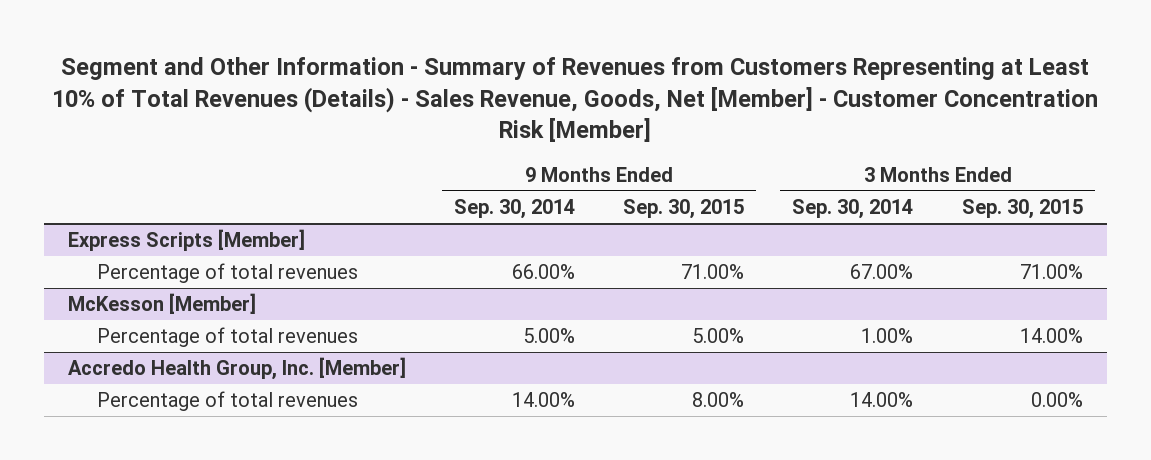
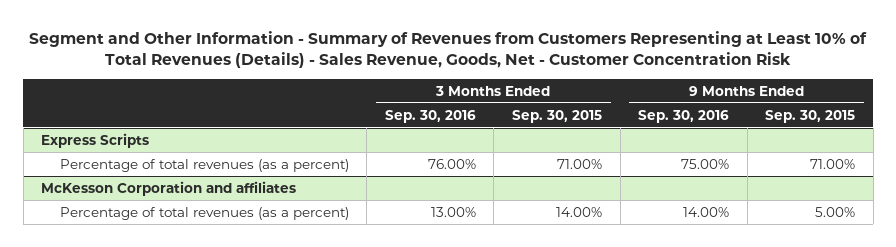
[52,57,1099,143] Segment and Other Information - Summary of Revenues from Customers Representing at Least 10% of Total Revenues (Details) - Sales Revenue, Goods, Net [Member] - Customer Concentration Risk [Member] -> [29,31,868,69] Segment and Other Information - Summary of Revenues from Customers Representing at Least 10% of Total Revenues (Details) - Sales Revenue, Goods, Net - Customer Concentration Risk
[454,199,576,220] Sep. 30, 2014 -> none
[792,199,914,220] Sep. 30, 2014 -> none
none -> [384,109,476,123] Sep. 30, 2016
none -> [638,109,730,123] Sep. 30, 2016
[68,357,407,381] Accredo Health Group, Inc. [Member] -> none
[97,391,359,412] Percentage of total revenues -> none
[68,229,306,252] Express Scripts [Member] -> [41,132,150,148] Express Scripts
[97,263,359,284] Percentage of total revenues -> [59,158,349,172] Percentage of total revenues (as a percent)
[68,293,257,315] McKesson [Member] -> [41,180,297,196] McKesson Corporation and affiliates
[97,327,359,348] Percentage of total revenues -> [59,206,349,220] Percentage of total revenues (as a percent)

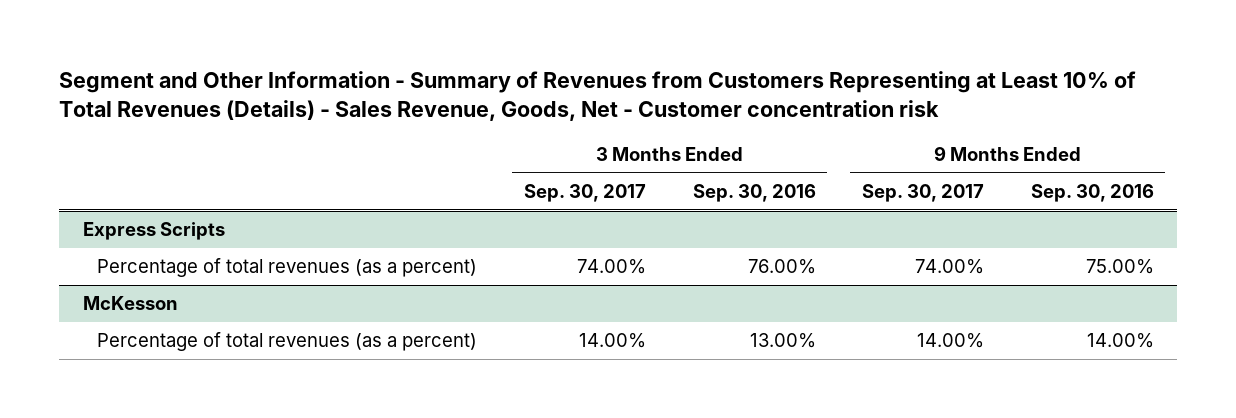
[29,31,868,69] Segment and Other Information - Summary of Revenues from Customers Representing at Least 10% of Total Revenues (Details) - Sales Revenue, Goods, Net - Customer Concentration Risk -> [59,71,1137,122] Segment and Other Information - Summary of Revenues from Customers Representing at Least 10% of Total Revenues (Details) - Sales Revenue, Goods, Net - Customer concentration risk
[512,109,603,123] Sep. 30, 2015 -> none
[765,109,856,123] Sep. 30, 2015 -> none
none -> [523,184,646,203] Sep. 30, 2017
none -> [862,184,985,203] Sep. 30, 2017
[41,180,297,196] McKesson Corporation and affiliates -> [82,296,178,311] McKesson

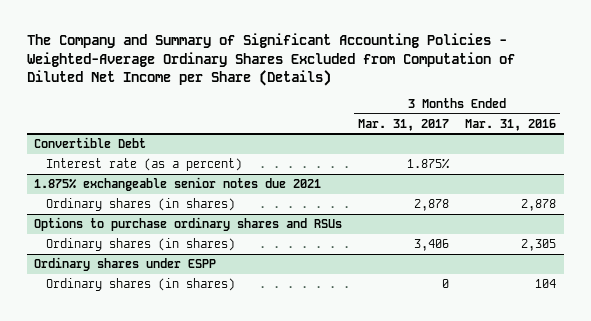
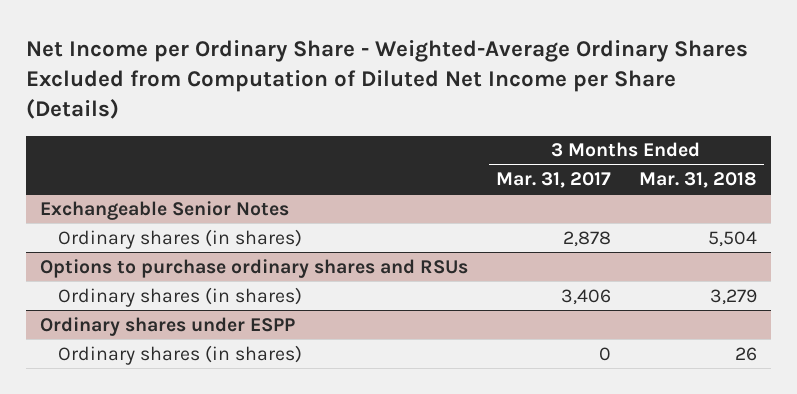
[26,33,515,87] The Company and Summary of Significant Accounting Policies - Weighted-Average Ordinary Shares Excluded from Computation of Diluted Net Income per Share (Details) -> [25,39,748,120] Net Income per Ordinary Share - Weighted-Average Ordinary Shares Excluded from Computation of Diluted Net Income per Share (Details)
[465,118,557,131] Mar. 31, 2016 -> none
none -> [638,171,757,188] Mar. 31, 2018
[34,136,147,148] Convertible Debt -> none
[45,157,242,171] Interest rate (as a percent) -> none
[34,176,322,191] 1.875% exchangeable senior notes due 2021 -> [39,200,289,220] Exchangeable Senior Notes

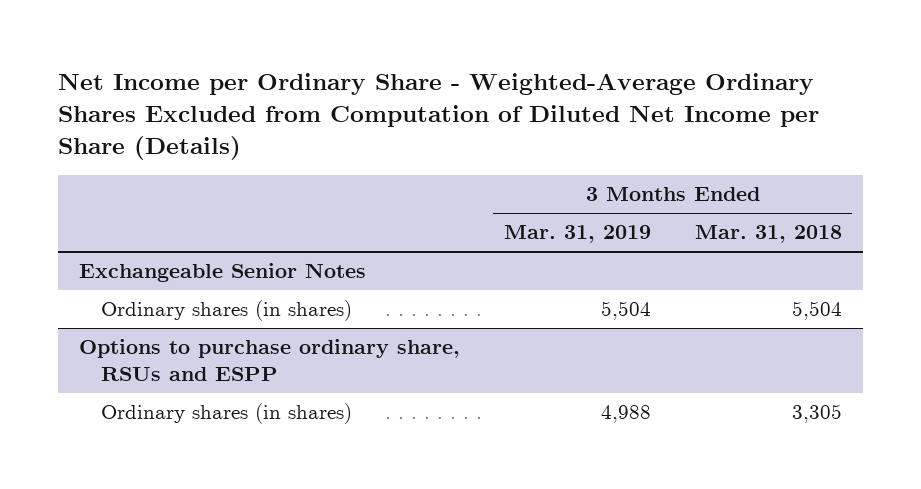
[495,171,611,188] Mar. 31, 2017 -> none
none -> [504,225,652,244] Mar. 31, 2019
[39,316,295,336] Ordinary shares under ESPP -> none
[58,344,303,365] Ordinary shares (in shares) -> none
[39,258,468,278] Options to purchase ordinary shares and RSUs -> [79,339,461,381] Options to purchase ordinary share, RSUs and ESPP
[709,288,757,305] 3,279 -> [791,404,842,424] 3,305

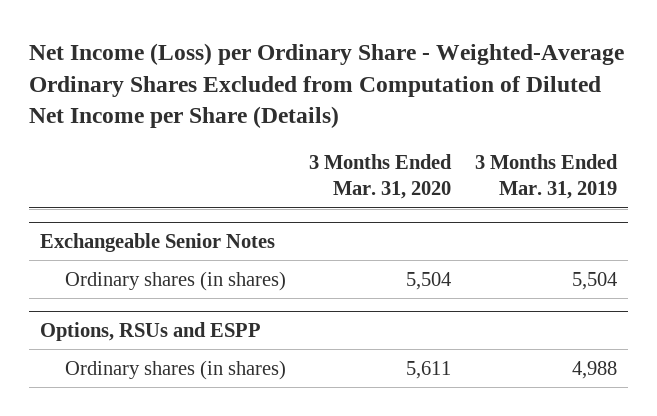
[57,72,819,161] Net Income per Ordinary Share - Weighted-Average Ordinary Shares Excluded from Computation of Diluted Net Income per Share (Details) -> [28,43,624,129] Net Income (Loss) per Ordinary Share - Weighted-Average Ordinary Shares Excluded from Computation of Diluted Net Income per Share (Details)
[694,225,842,244] Mar. 31, 2018 -> none
none -> [309,154,453,200] 3 Months Ended Mar. 31, 2020
[79,339,461,381] Options to purchase ordinary share, RSUs and ESPP -> [40,321,262,341] Options, RSUs and ESPP

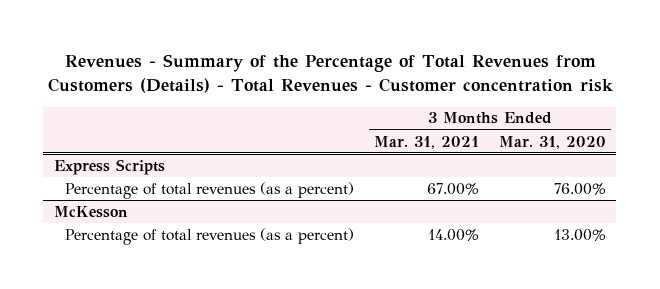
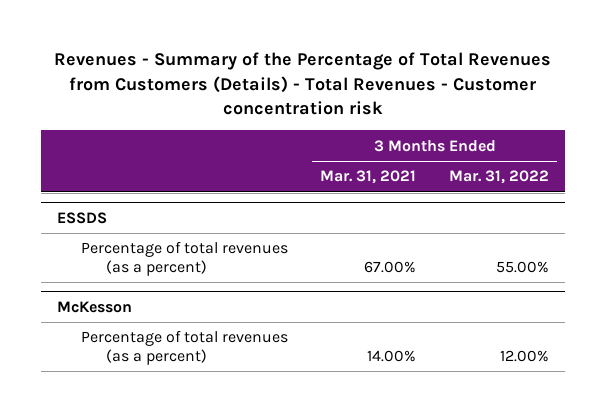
[499,135,607,149] Mar. 31, 2020 -> none
none -> [448,170,549,185] Mar. 31, 2022
[53,158,165,175] Express Scripts -> [56,211,107,224] ESSDS

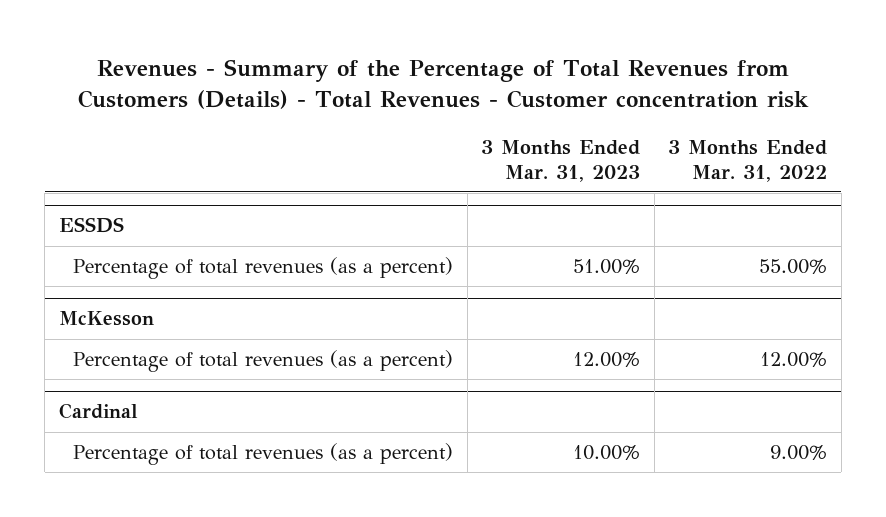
[320,170,417,185] Mar. 31, 2021 -> none
none -> [481,139,641,182] 3 Months Ended Mar. 31, 2023
none -> [58,403,138,420] Cardinal
none -> [73,443,454,466] Percentage of total revenues (as a percent)

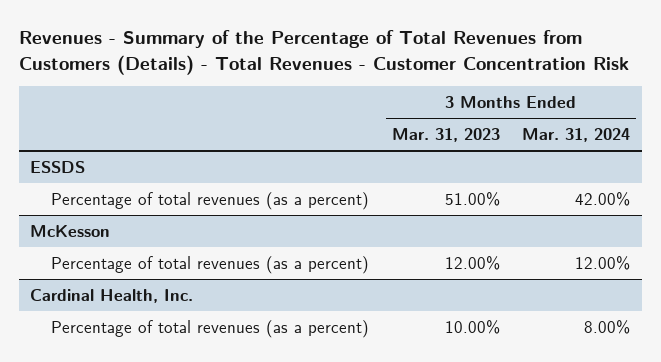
[77,58,809,109] Revenues - Summary of the Percentage of Total Revenues from Customers (Details) - Total Revenues - Customer concentration risk -> [18,30,629,75] Revenues - Summary of the Percentage of Total Revenues from Customers (Details) - Total Revenues - Customer Concentration Risk
[668,139,828,182] 3 Months Ended Mar. 31, 2022 -> none
none -> [522,127,631,142] Mar. 31, 2024
[58,403,138,420] Cardinal -> [30,288,194,303] Cardinal Health, Inc.

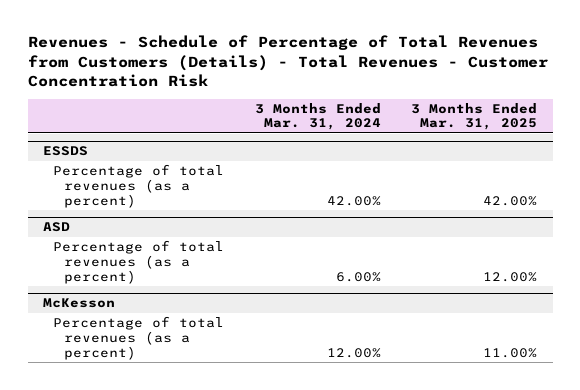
[18,30,629,75] Revenues - Summary of the Percentage of Total Revenues from Customers (Details) - Total Revenues - Customer Concentration Risk -> [27,35,548,88] Revenues - Schedule of Percentage of Total Revenues from Customers (Details) - Total Revenues - Customer Concentration Risk
[391,127,500,142] Mar. 31, 2023 -> none
none -> [411,102,538,131] 3 Months Ended Mar. 31, 2025
none -> [42,222,70,233] ASD
none -> [53,240,225,284] Percentage of total revenues (as a percent)
[30,288,194,303] Cardinal Health, Inc. -> none
[50,319,369,338] Percentage of total revenues (as a percent) -> none

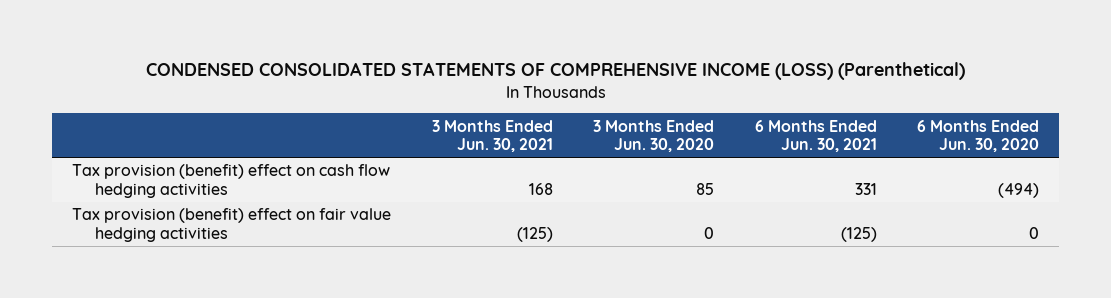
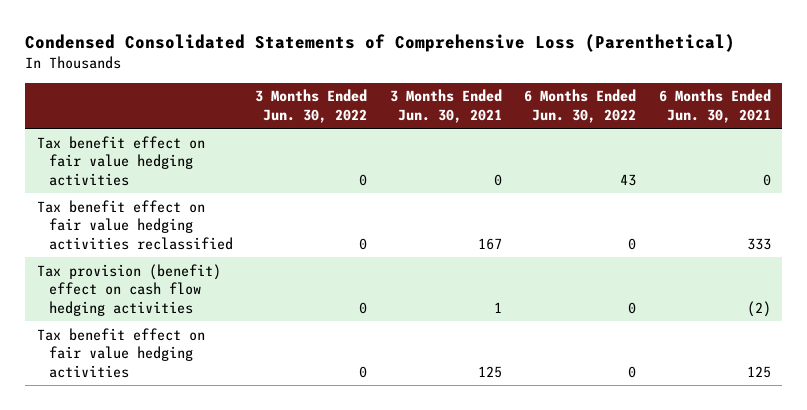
[145,62,965,81] CONDENSED CONSOLIDATED STATEMENTS OF COMPREHENSIVE INCOME (LOSS) (Parenthetical) -> [25,34,736,53] Condensed Consolidated Statements of Comprehensive Loss (Parenthetical)
[593,119,715,153] 3 Months Ended Jun. 30, 2020 -> none
[917,119,1040,153] 6 Months Ended Jun. 30, 2020 -> none
none -> [255,89,368,123] 3 Months Ended Jun. 30, 2022
none -> [524,89,637,123] 6 Months Ended Jun. 30, 2022
none -> [36,135,205,186] Tax benefit effect on fair value hedging activities
none -> [36,199,234,250] Tax benefit effect on fair value hedging activities reclassified
[528,182,553,195] 168 -> [493,301,502,313] 1
[854,182,877,195] 331 -> [746,300,771,317] (2)
[72,208,392,242] Tax provision (benefit) effect on fair value hedging activities -> [36,327,205,378] Tax benefit effect on fair value hedging activities
[516,226,553,242] (125) -> [477,365,502,378] 125
[840,226,877,242] (125) -> [746,365,771,378] 125

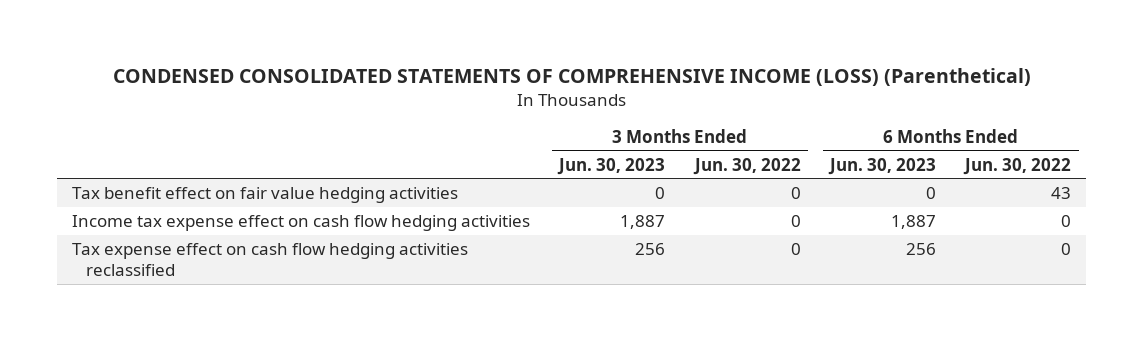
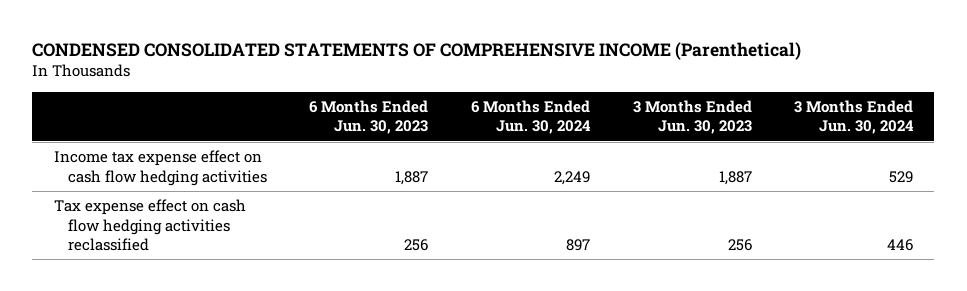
[112,68,1031,87] CONDENSED CONSOLIDATED STATEMENTS OF COMPREHENSIVE INCOME (LOSS) (Parenthetical) -> [32,41,802,60] CONDENSED CONSOLIDATED STATEMENTS OF COMPREHENSIVE INCOME (Parenthetical)
[692,157,801,175] Jun. 30, 2022 -> none
[963,157,1072,175] Jun. 30, 2022 -> none
none -> [470,99,591,135] 6 Months Ended Jun. 30, 2024
none -> [794,99,915,135] 3 Months Ended Jun. 30, 2024
[71,186,458,203] Tax benefit effect on fair value hedging activities -> none

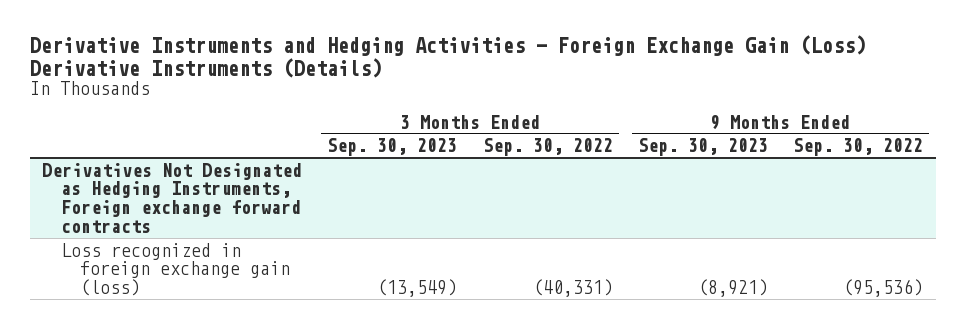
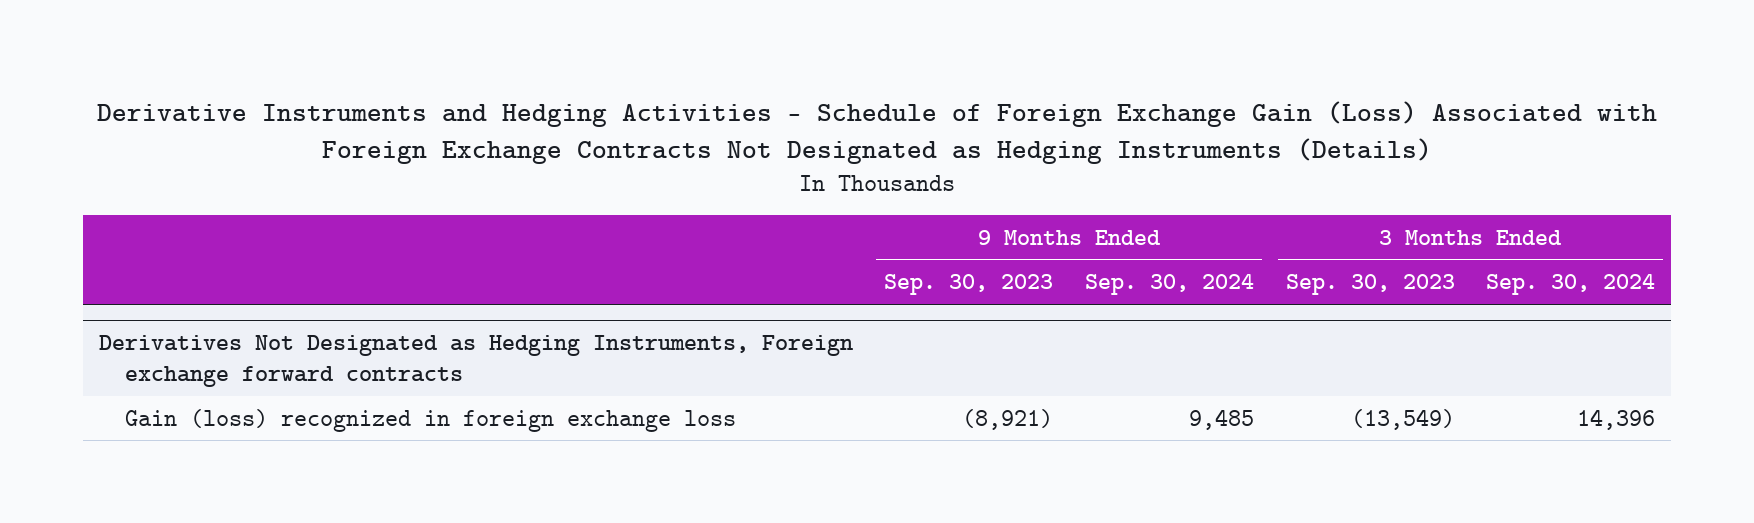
[29,34,866,78] Derivative Instruments and Hedging Activities - Foreign Exchange Gain (Loss) Derivative Instruments (Details) -> [96,100,1657,165] Derivative Instruments and Hedging Activities - Schedule of Foreign Exchange Gain (Loss) Associated with Foreign Exchange Contracts Not Designated as Hedging Instruments (Details)
[482,138,613,157] Sep. 30, 2022 -> none
[793,138,924,157] Sep. 30, 2022 -> none
none -> [1084,274,1254,296] Sep. 30, 2024
none -> [1486,274,1656,296] Sep. 30, 2024
[60,242,290,297] Loss recognized in foreign exchange gain (loss) -> [125,408,737,432] Gain (loss) recognized in foreign exchange loss

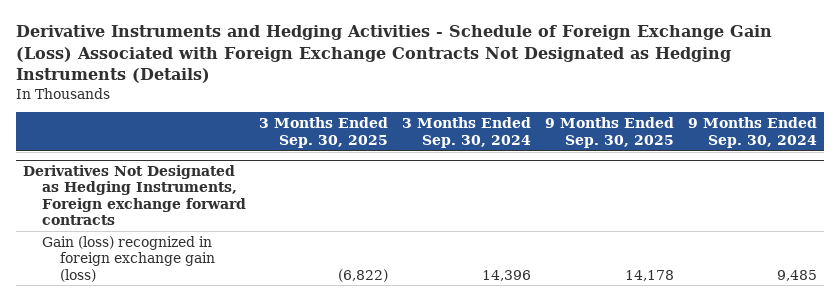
[884,274,1054,296] Sep. 30, 2023 -> none
[1285,274,1455,296] Sep. 30, 2023 -> none
none -> [259,117,389,148] 3 Months Ended Sep. 30, 2025
none -> [545,117,675,148] 9 Months Ended Sep. 30, 2025
[125,408,737,432] Gain (loss) recognized in foreign exchange loss -> [41,235,216,282] Gain (loss) recognized in foreign exchange gain (loss)

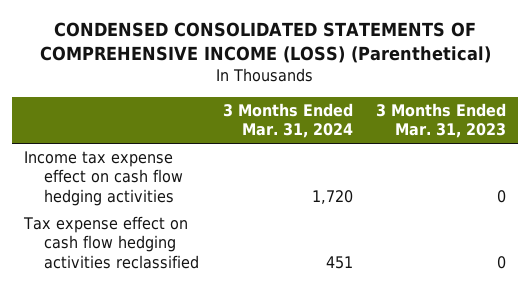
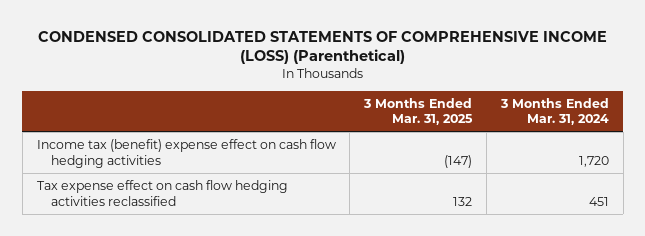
[376,102,507,138] 3 Months Ended Mar. 31, 2023 -> none
none -> [363,97,474,126] 3 Months Ended Mar. 31, 2025
[24,151,184,206] Income tax expense effect on cash flow hedging activities -> [36,138,336,168] Income tax (benefit) expense effect on cash flow hedging activities

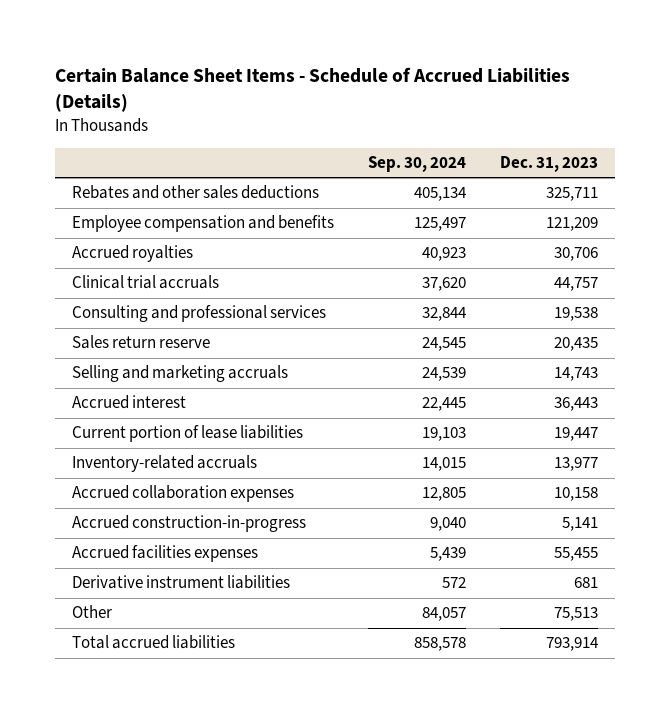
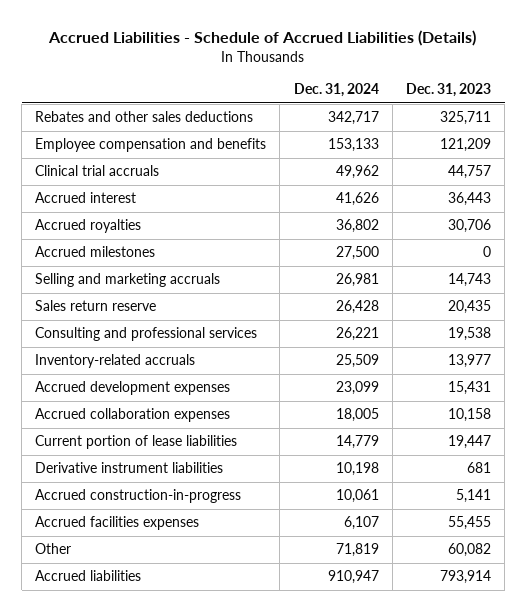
[55,66,571,112] Certain Balance Sheet Items - Schedule of Accrued Liabilities (Details) -> [48,30,477,47] Accrued Liabilities - Schedule of Accrued Liabilities (Details)
[368,156,467,173] Sep. 30, 2024 -> none
none -> [293,83,379,98] Dec. 31, 2024
[72,245,194,263] Accrued royalties -> [35,219,142,234] Accrued royalties
none -> [35,246,156,258] Accrued milestones
[72,365,289,383] Selling and marketing accruals -> [35,273,221,288] Selling and marketing accruals
[72,335,211,350] Sales return reserve -> [35,300,157,312] Sales return reserve
[72,305,327,323] Consulting and professional services -> [35,327,258,342] Consulting and professional services
none -> [35,381,231,396] Accrued development expenses
[72,425,304,443] Current portion of lease liabilities -> [35,435,238,450] Current portion of lease liabilities
[72,575,291,590] Derivative instrument liabilities -> [35,462,224,474] Derivative instrument liabilities
[553,607,598,622] 75,513 -> [447,543,491,558] 60,082
[72,635,236,650] Total accrued liabilities -> [35,570,142,582] Accrued liabilities

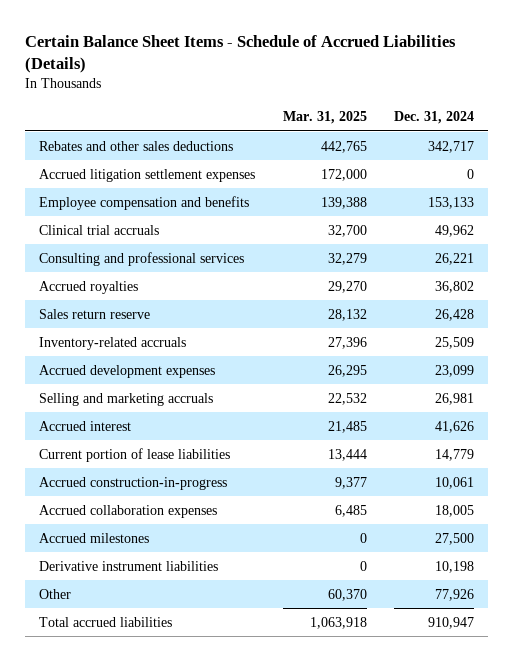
[48,30,477,47] Accrued Liabilities - Schedule of Accrued Liabilities (Details) -> [25,35,457,74] Certain Balance Sheet Items - Schedule of Accrued Liabilities (Details)
[405,83,491,98] Dec. 31, 2023 -> none
none -> [282,111,367,125] Mar. 31, 2025
none -> [38,168,255,182] Accrued litigation settlement expenses
[35,327,258,342] Consulting and professional services -> [38,251,244,266] Consulting and professional services
[35,273,221,288] Selling and marketing accruals -> [38,392,213,406] Selling and marketing accruals
[35,192,137,204] Accrued interest -> [38,420,131,431] Accrued interest
[35,516,200,531] Accrued facilities expenses -> none
[35,408,231,423] Accrued collaboration expenses -> [38,504,217,518] Accrued collaboration expenses
[35,246,156,258] Accrued milestones -> [38,532,149,543] Accrued milestones
[35,462,224,474] Derivative instrument liabilities -> [38,560,218,571] Derivative instrument liabilities
[335,543,379,558] 71,819 -> [435,588,475,601] 77,926
[35,570,142,582] Accrued liabilities -> [38,616,172,627] Total accrued liabilities

